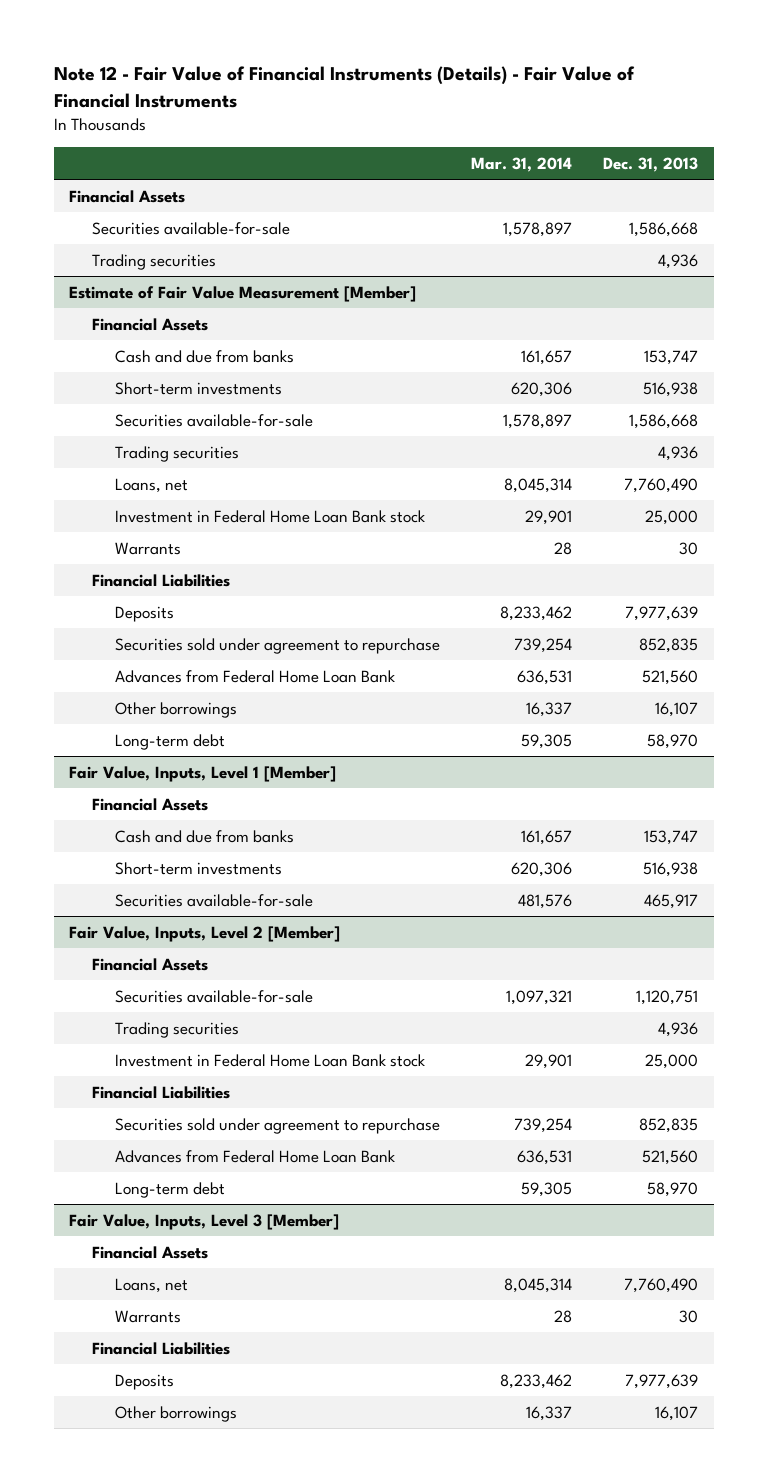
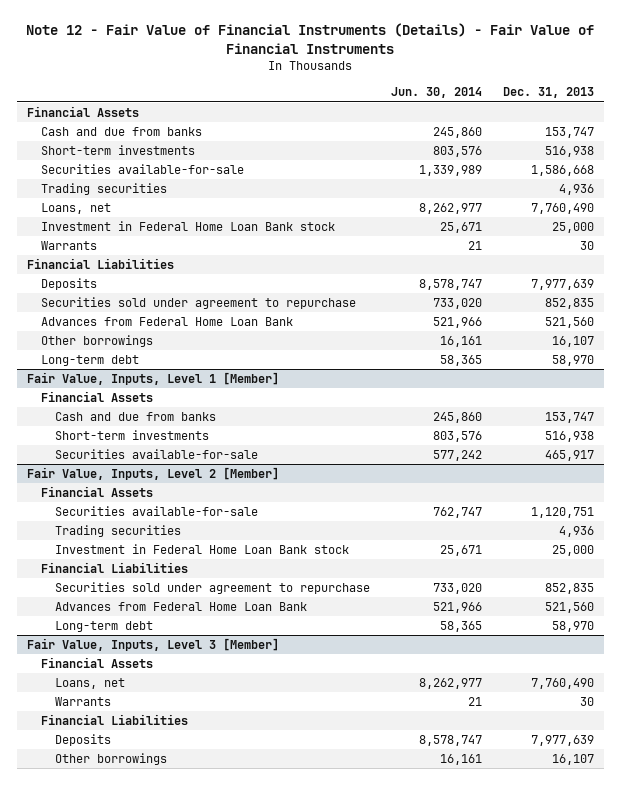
[471,156,573,172] Mar. 31, 2014 -> none
none -> [390,87,482,99] Jun. 30, 2014
[92,221,291,235] Securities available-for-sale -> none
[92,253,217,270] Trading securities -> none
[68,285,416,302] Estimate of Fair Value Measurement [Member] -> none
[92,317,209,331] Financial Assets -> none

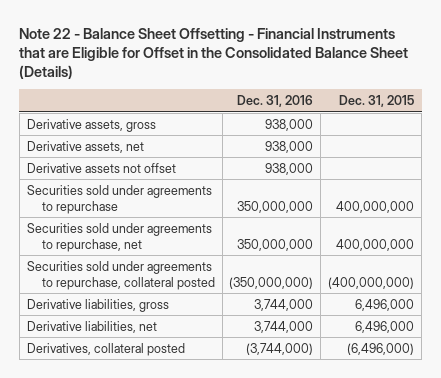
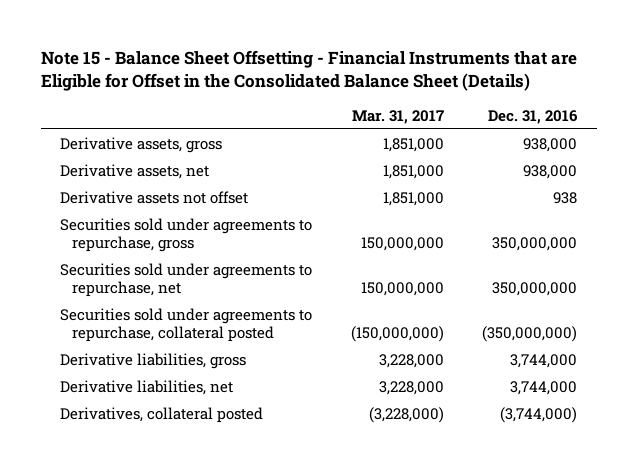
[19,27,409,80] Note 22 - Balance Sheet Offsetting - Financial Instruments that are Eligible for Offset in the Consolidated Balance Sheet (Details) -> [41,50,578,92] Note 15 - Balance Sheet Offsetting - Financial Instruments that are Eligible for Offset in the Consolidated Balance Sheet (Details)
[339,95,415,108] Dec. 31, 2015 -> none
none -> [351,109,444,124] Mar. 31, 2017
[265,162,314,175] 938,000 -> [553,191,578,204] 938
[26,184,212,214] Securities sold under agreements to repurchase -> [60,217,313,253] Securities sold under agreements to repurchase, gross

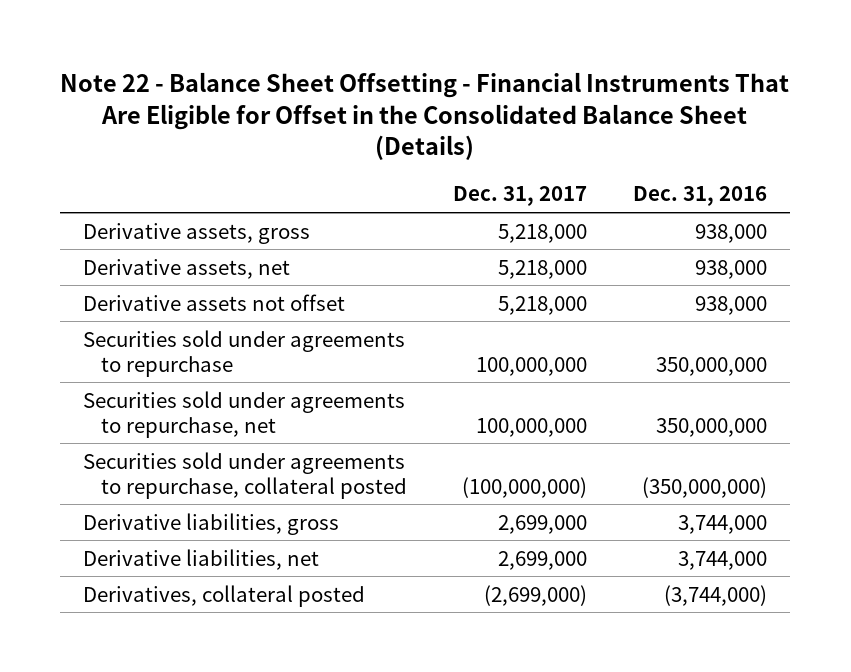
[41,50,578,92] Note 15 - Balance Sheet Offsetting - Financial Instruments that are Eligible for Offset in the Consolidated Balance Sheet (Details) -> [60,71,790,161] Note 22 - Balance Sheet Offsetting - Financial Instruments That Are Eligible for Offset in the Consolidated Balance Sheet (Details)
[351,109,444,124] Mar. 31, 2017 -> none
none -> [453,186,588,207] Dec. 31, 2017
[553,191,578,204] 938 -> [695,295,768,315] 938,000
[60,217,313,253] Securities sold under agreements to repurchase, gross -> [83,329,406,377] Securities sold under agreements to repurchase

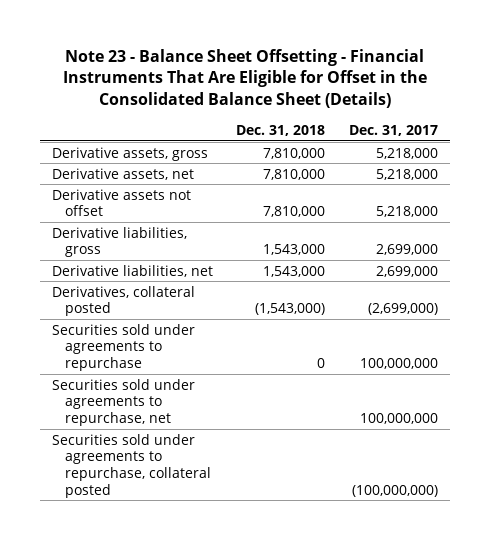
[60,71,790,161] Note 22 - Balance Sheet Offsetting - Financial Instruments That Are Eligible for Offset in the Consolidated Balance Sheet (Details) -> [62,48,427,109] Note 23 - Balance Sheet Offsetting - Financial Instruments That Are Eligible for Offset in the Consolidated Balance Sheet (Details)
[633,186,768,207] Dec. 31, 2016 -> none
none -> [236,124,326,136] Dec. 31, 2018
[83,329,406,377] Securities sold under agreements to repurchase -> [51,323,195,372] Securities sold under agreements to repurchase
[83,390,406,438] Securities sold under agreements to repurchase, net -> [51,378,195,427] Securities sold under agreements to repurchase, net
[83,451,408,499] Securities sold under agreements to repurchase, collateral posted -> [51,433,212,498] Securities sold under agreements to repurchase, collateral posted

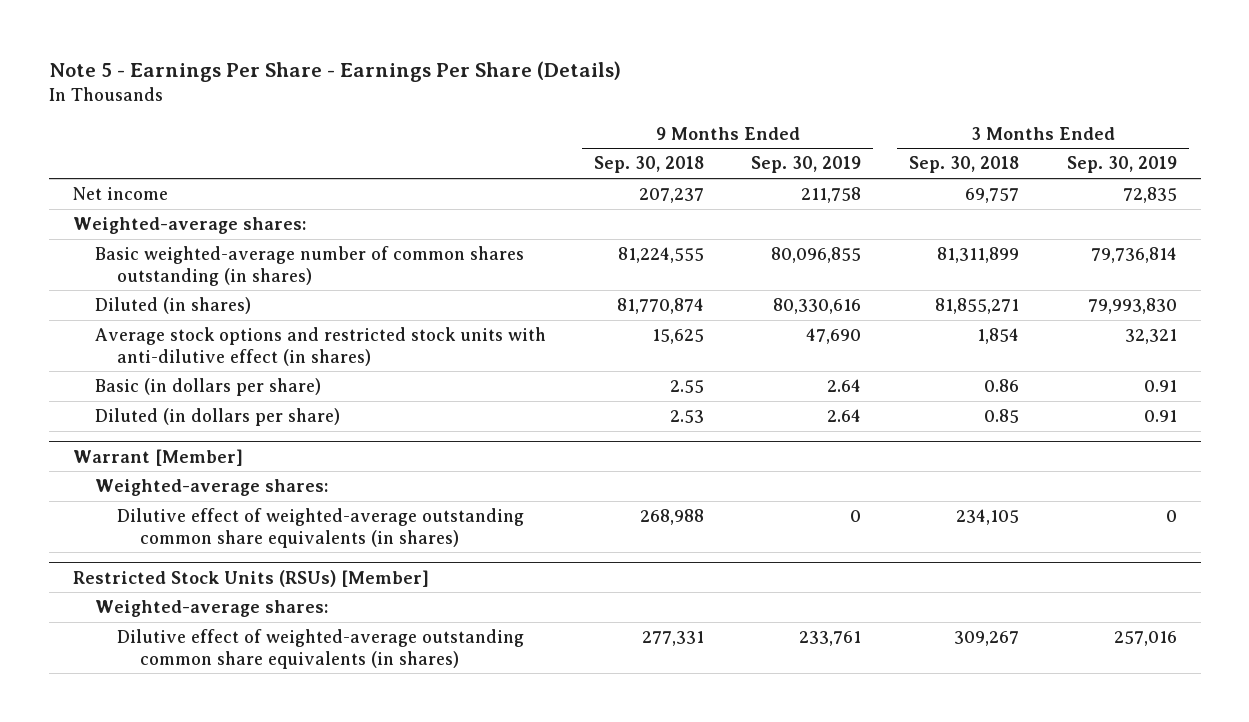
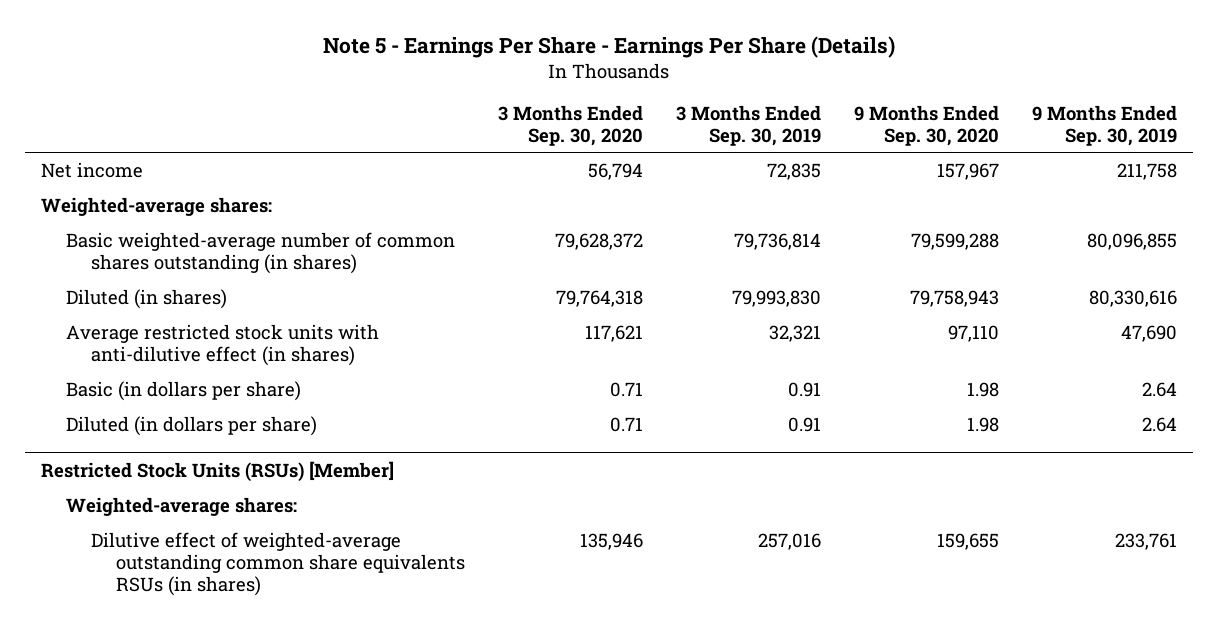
[593,156,704,174] Sep. 30, 2018 -> none
[909,156,1020,174] Sep. 30, 2018 -> none
none -> [497,104,643,146] 3 Months Ended Sep. 30, 2020
none -> [853,104,999,146] 9 Months Ended Sep. 30, 2020
[95,327,547,366] Average stock options and restricted stock units with anti-dilutive effect (in shares) -> [65,323,379,366] Average restricted stock units with anti-dilutive effect (in shares)
[72,448,243,466] Warrant [Member] -> none
[95,479,329,497] Weighted-average shares: -> none
[117,508,525,548] Dilutive effect of weighted-average outstanding common share equivalents (in shares) -> none
[117,629,525,669] Dilutive effect of weighted-average outstanding common share equivalents (in shares) -> [90,531,465,596] Dilutive effect of weighted-average outstanding common share equivalents RSUs (in shares)

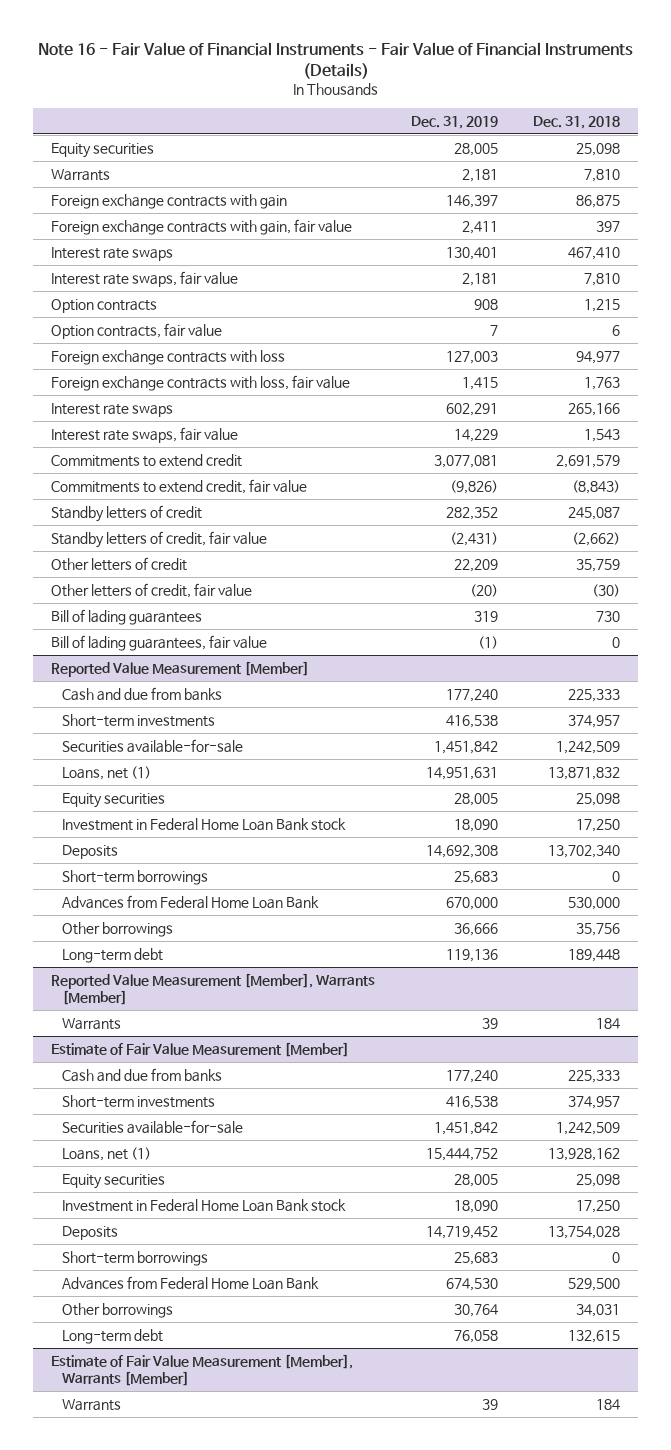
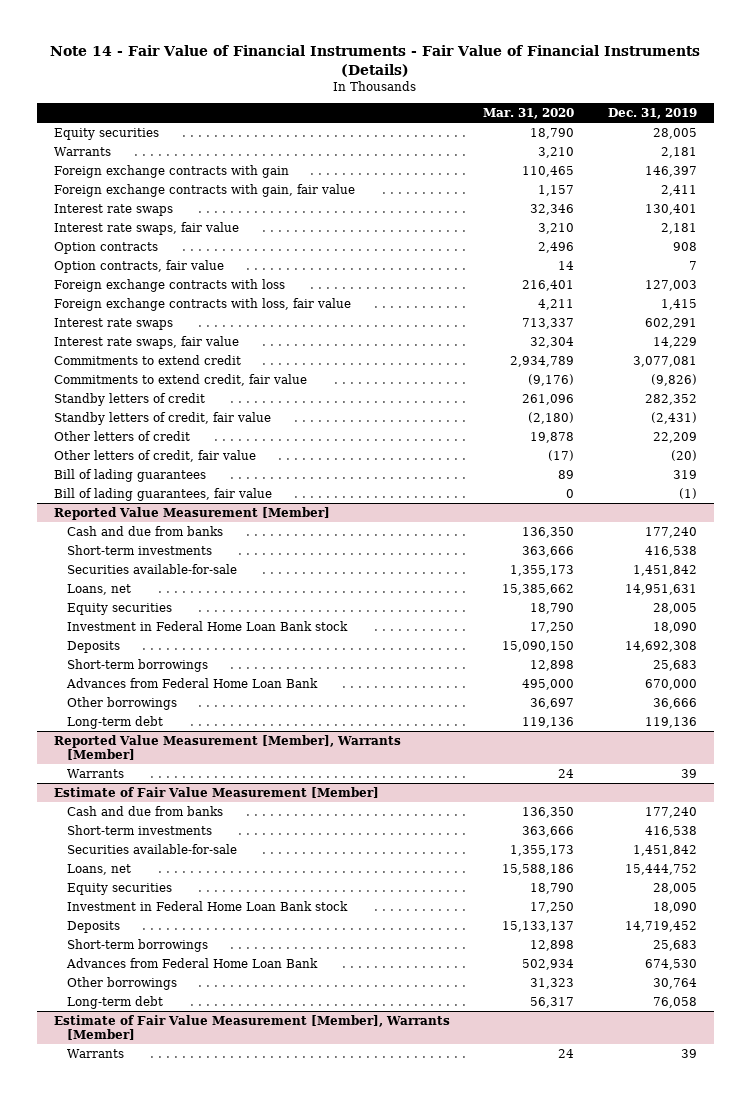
[37,41,633,79] Note 16 - Fair Value of Financial Instruments - Fair Value of Financial Instruments (Details) -> [50,44,701,77] Note 14 - Fair Value of Financial Instruments - Fair Value of Financial Instruments (Details)
[532,115,620,129] Dec. 31, 2018 -> none
none -> [483,108,575,120] Mar. 31, 2020
[61,765,151,780] Loans, net (1) -> [67,583,132,595] Loans, net
[61,1146,151,1161] Loans, net (1) -> [67,863,132,875] Loans, net

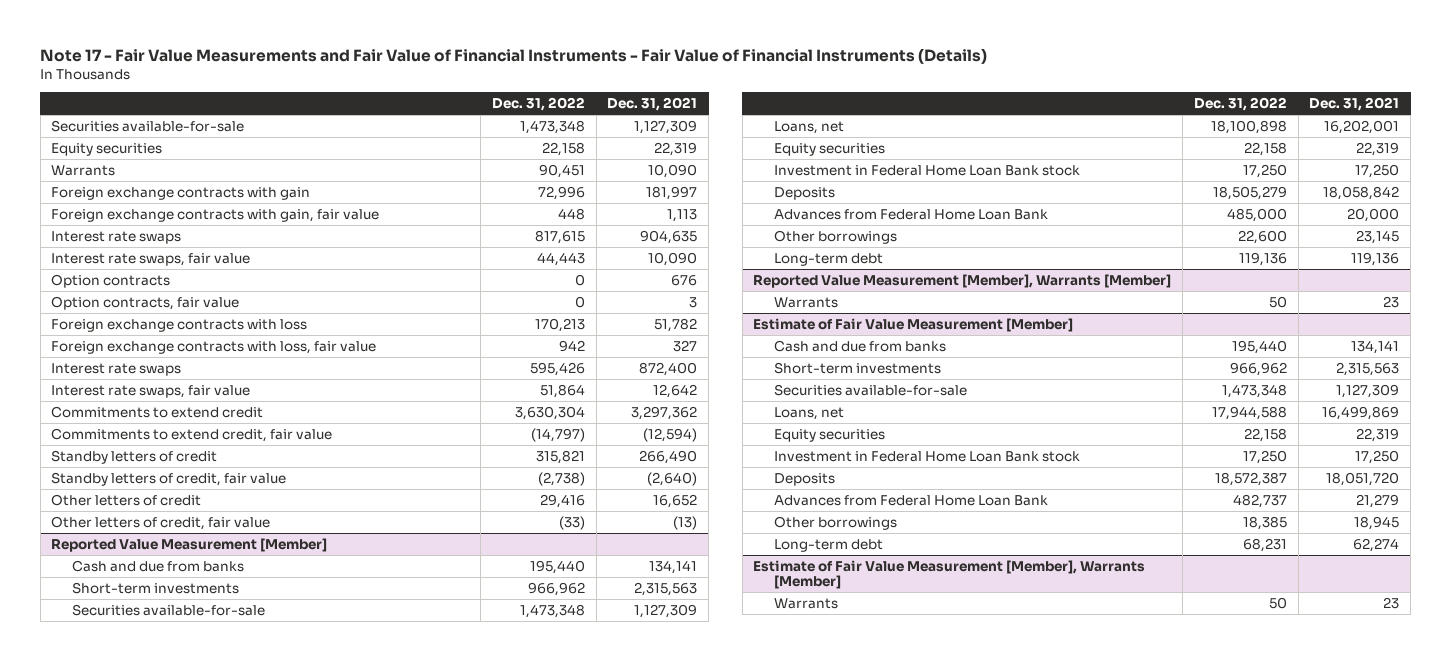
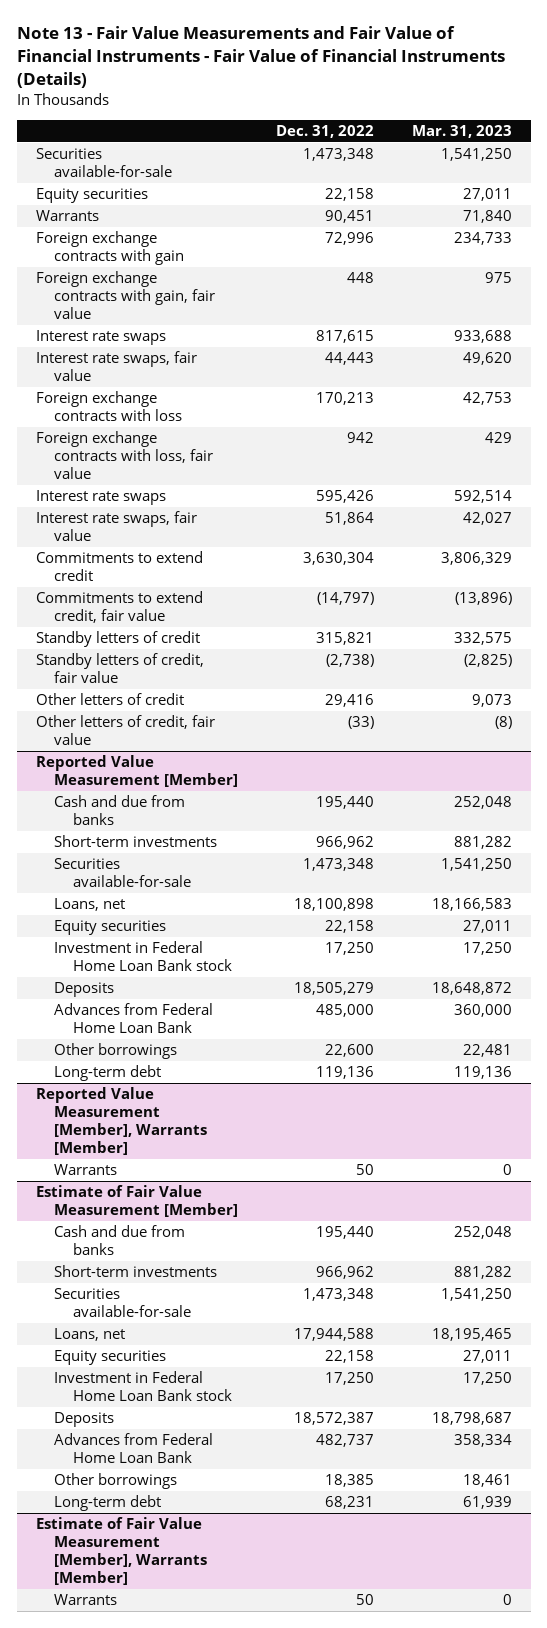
[40,47,988,64] Note 17 - Fair Value Measurements and Fair Value of Financial Instruments - Fair Value of Financial Instruments (Details) -> [16,26,505,89] Note 13 - Fair Value Measurements and Fair Value of Financial Instruments - Fair Value of Financial Instruments (Details)
[607,97,698,112] Dec. 31, 2021 -> none
none -> [411,125,512,139] Mar. 31, 2023
[51,273,171,288] Option contracts -> none
[51,295,240,310] Option contracts, fair value -> none

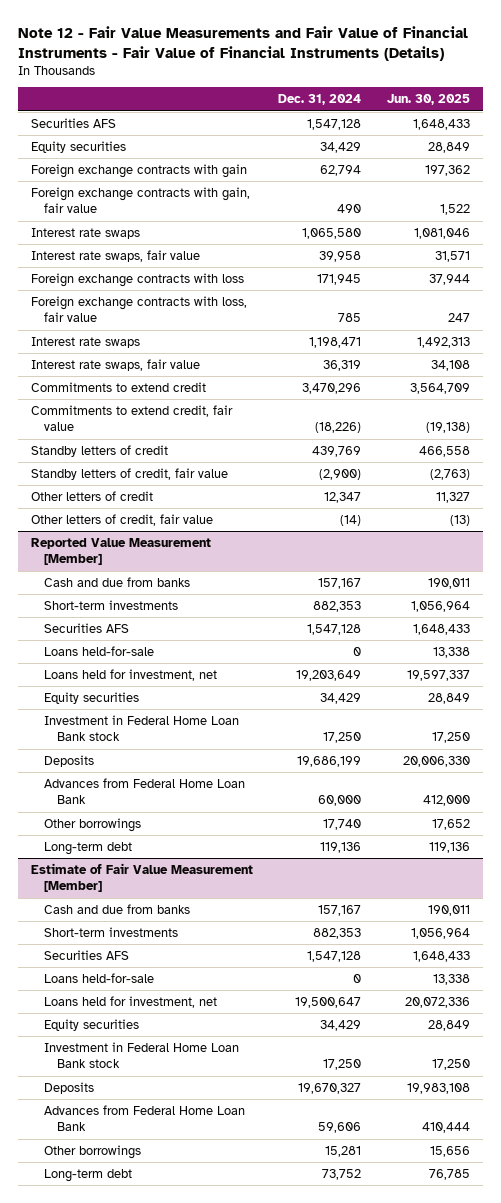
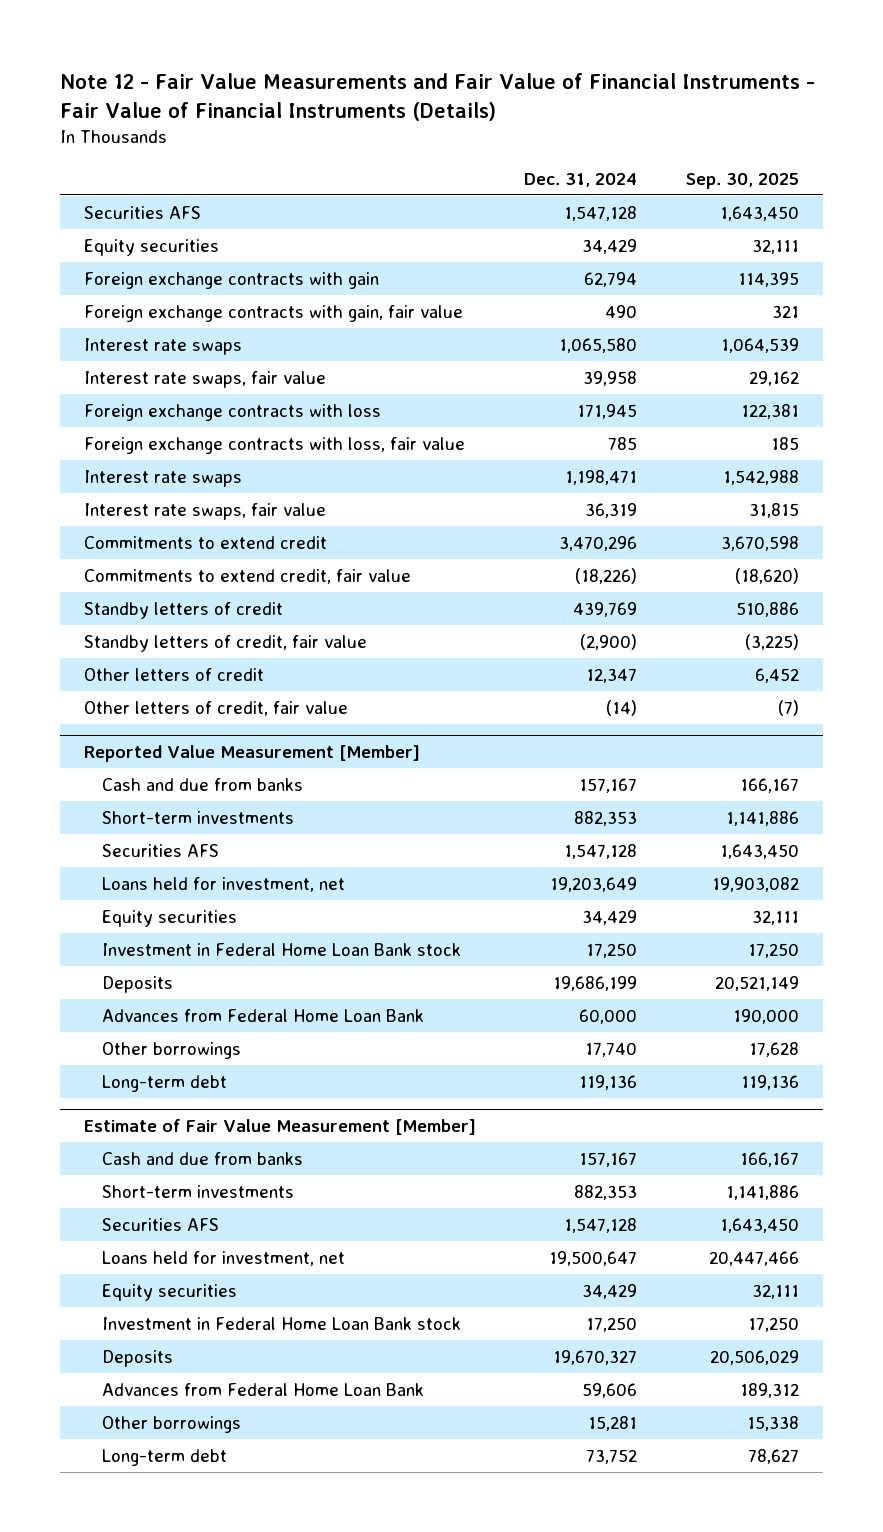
[386,94,470,106] Jun. 30, 2025 -> none
none -> [685,172,799,189] Sep. 30, 2025
[44,645,155,656] Loans held-for-sale -> none
[44,972,155,983] Loans held-for-sale -> none

